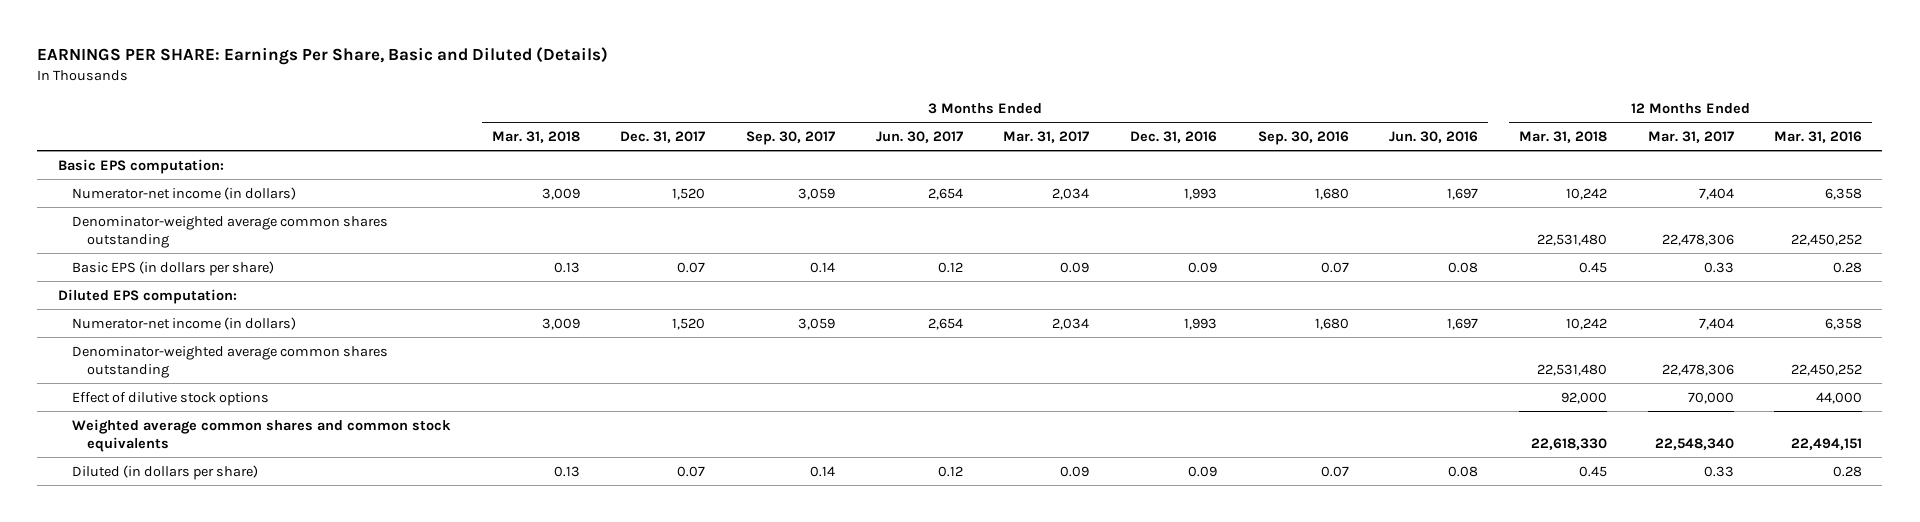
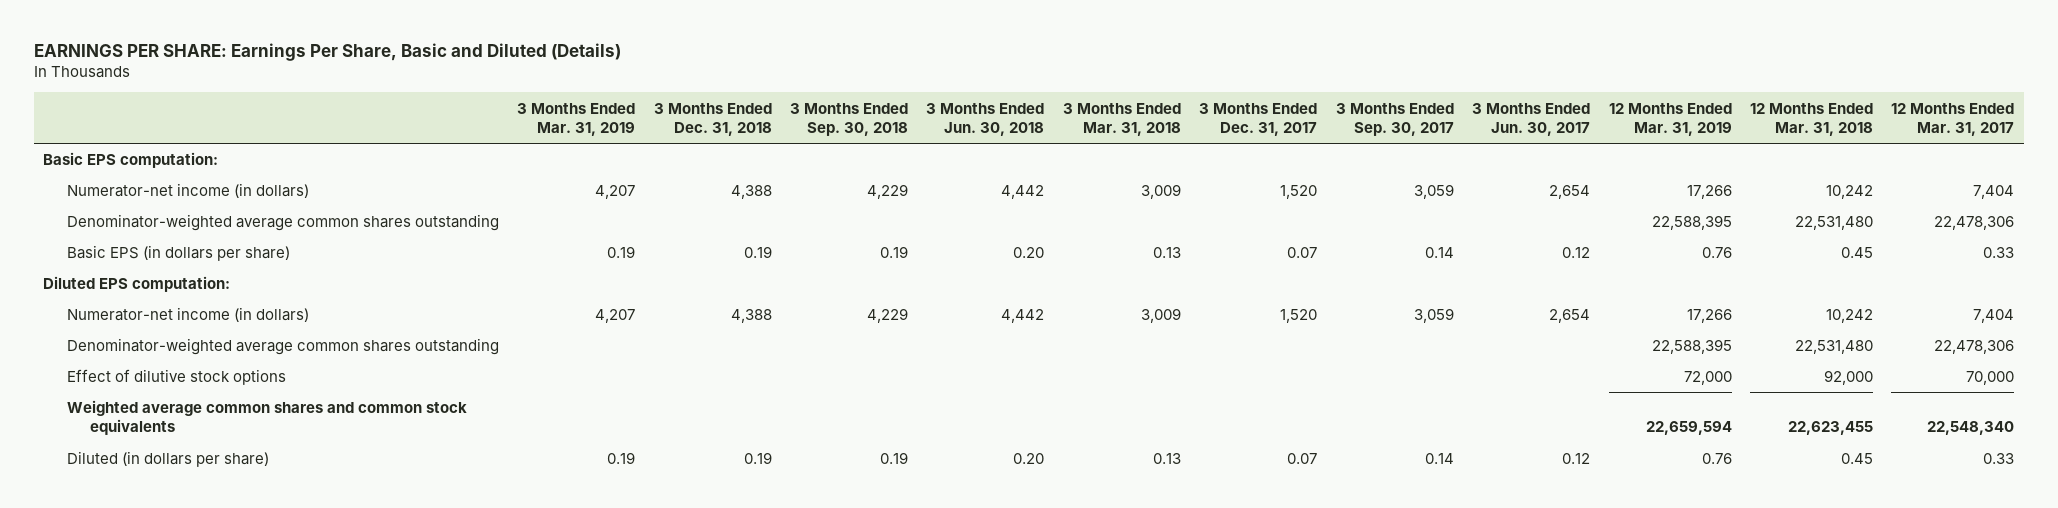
[1003,130,1090,143] Mar. 31, 2017 -> none
[1129,130,1217,143] Dec. 31, 2016 -> none
[1257,130,1349,145] Sep. 30, 2016 -> none
[1389,130,1479,143] Jun. 30, 2016 -> none
[1774,130,1863,143] Mar. 31, 2016 -> none
none -> [517,102,636,136] 3 Months Ended Mar. 31, 2019
none -> [653,102,772,136] 3 Months Ended Dec. 31, 2018
none -> [790,102,909,136] 3 Months Ended Sep. 30, 2018
none -> [926,102,1045,136] 3 Months Ended Jun. 30, 2018
none -> [1608,102,1732,136] 12 Months Ended Mar. 31, 2019
[1530,438,1607,451] 22,618,330 -> [1788,421,1874,436] 22,623,455

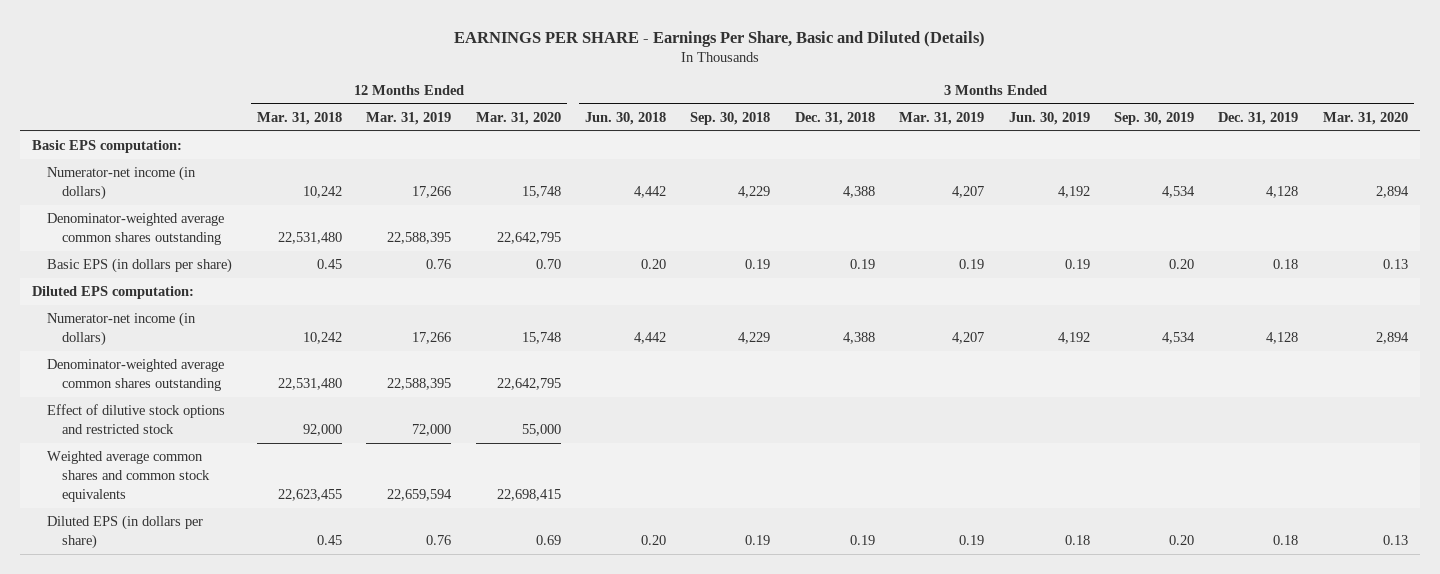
[33,43,621,62] EARNINGS PER SHARE: Earnings Per Share, Basic and Diluted (Details) -> [454,30,986,47] EARNINGS PER SHARE - Earnings Per Share, Basic and Diluted (Details)
[1062,102,1181,136] 3 Months Ended Mar. 31, 2018 -> none
[1199,102,1318,136] 3 Months Ended Dec. 31, 2017 -> none
[1335,102,1454,136] 3 Months Ended Sep. 30, 2017 -> none
[1472,102,1591,136] 3 Months Ended Jun. 30, 2017 -> none
[1891,102,2015,136] 12 Months Ended Mar. 31, 2017 -> none
none -> [475,111,561,125] Mar. 31, 2020
none -> [1008,111,1090,125] Jun. 30, 2019
none -> [1114,111,1195,125] Sep. 30, 2019
none -> [1218,111,1299,125] Dec. 31, 2019
none -> [1322,111,1408,125] Mar. 31, 2020
[66,369,286,386] Effect of dilutive stock options -> [47,404,226,434] Effect of dilutive stock options and restricted stock
[66,451,269,468] Diluted (in dollars per share) -> [47,515,204,549] Diluted EPS (in dollars per share)

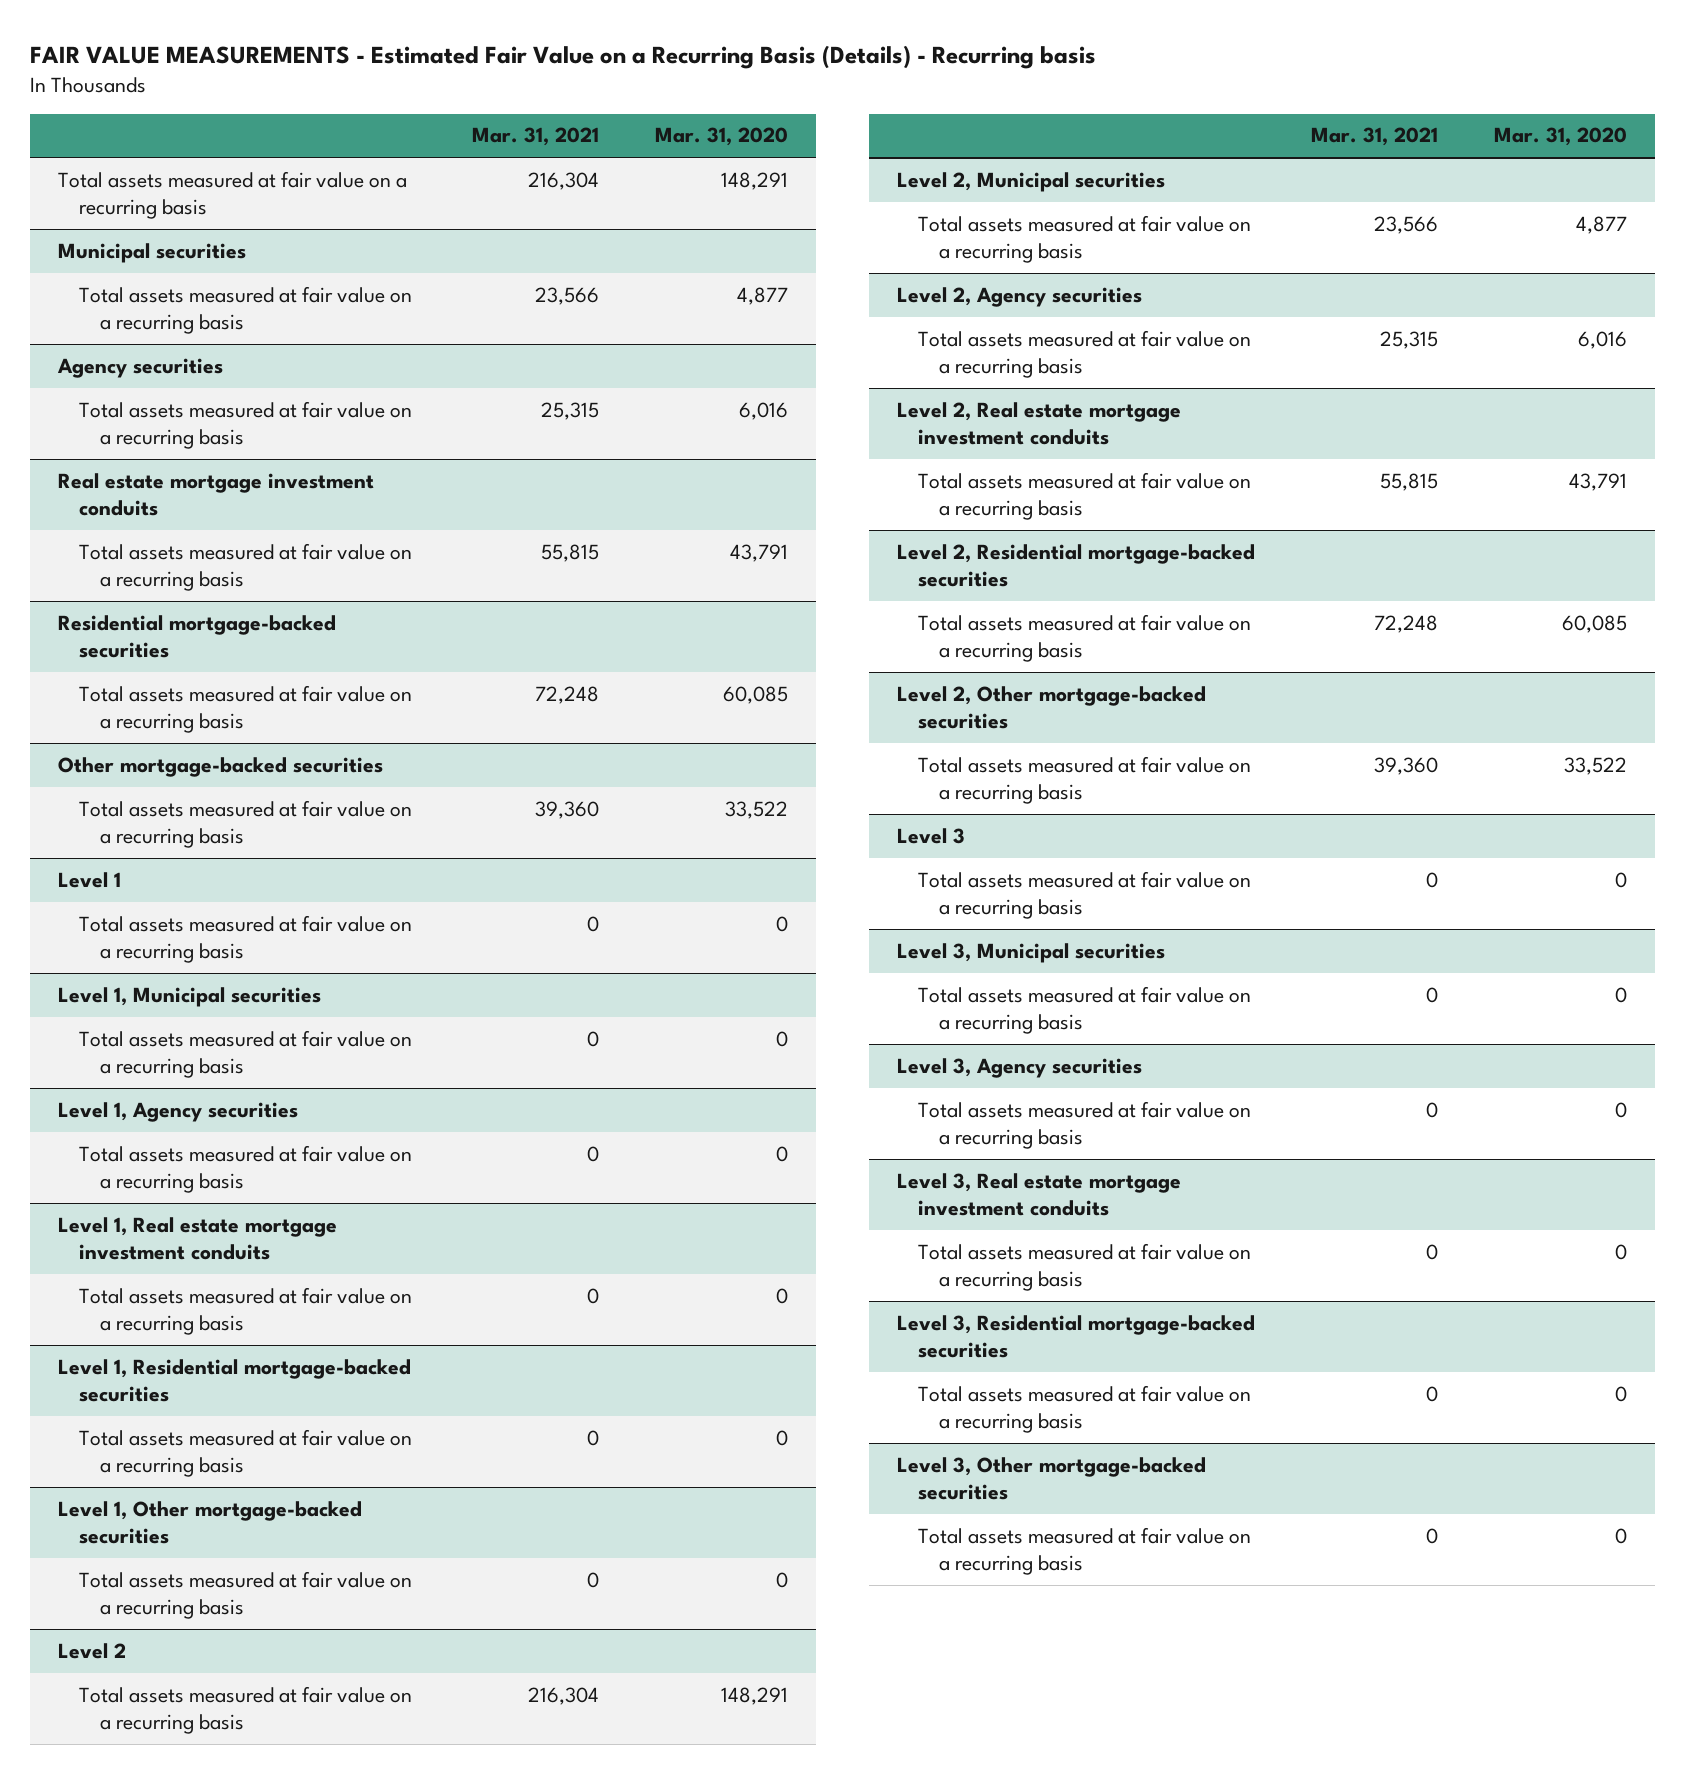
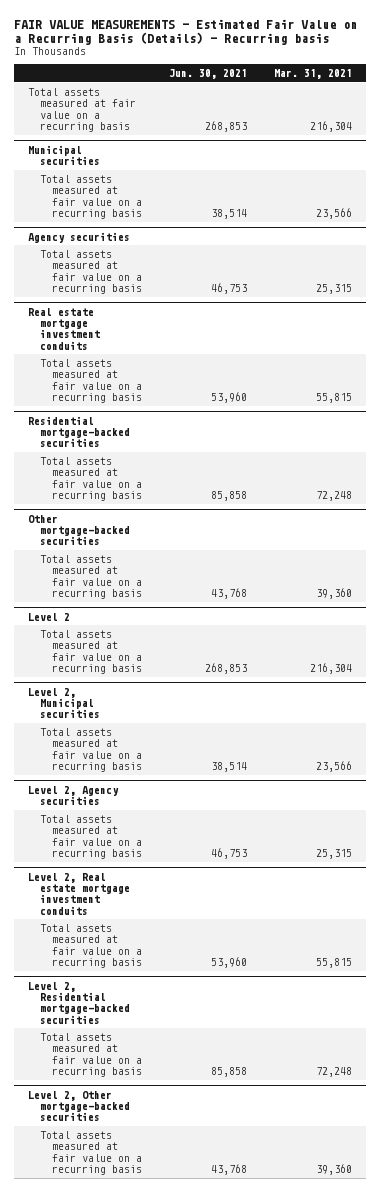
[654,127,788,147] Mar. 31, 2020 -> none
none -> [169,69,248,80] Jun. 30, 2021
[58,871,122,888] Level 1 -> none
[79,914,413,964] Total assets measured at fair value on a recurring basis -> none
[58,986,322,1007] Level 1, Municipal securities -> none
[79,1029,413,1079] Total assets measured at fair value on a recurring basis -> none
[58,1101,299,1122] Level 1, Agency securities -> none
[79,1144,413,1194] Total assets measured at fair value on a recurring basis -> none
[58,1216,338,1261] Level 1, Real estate mortgage investment conduits -> none
[79,1286,413,1336] Total assets measured at fair value on a recurring basis -> none
[58,1358,412,1403] Level 1, Residential mortgage-backed securities -> none
[79,1428,413,1478] Total assets measured at fair value on a recurring basis -> none
[58,1500,363,1545] Level 1, Other mortgage-backed securities -> none
[79,1570,413,1620] Total assets measured at fair value on a recurring basis -> none
[897,827,966,844] Level 3 -> none
[918,870,1252,920] Total assets measured at fair value on a recurring basis -> none
[897,942,1166,963] Level 3, Municipal securities -> none
[918,985,1252,1035] Total assets measured at fair value on a recurring basis -> none
[897,1057,1143,1078] Level 3, Agency securities -> none
[918,1100,1252,1150] Total assets measured at fair value on a recurring basis -> none
[897,1172,1182,1217] Level 3, Real estate mortgage investment conduits -> none
[918,1242,1252,1292] Total assets measured at fair value on a recurring basis -> none
[897,1314,1256,1359] Level 3, Residential mortgage-backed securities -> none
[918,1384,1252,1434] Total assets measured at fair value on a recurring basis -> none
[897,1456,1207,1501] Level 3, Other mortgage-backed securities -> none
[918,1526,1252,1576] Total assets measured at fair value on a recurring basis -> none

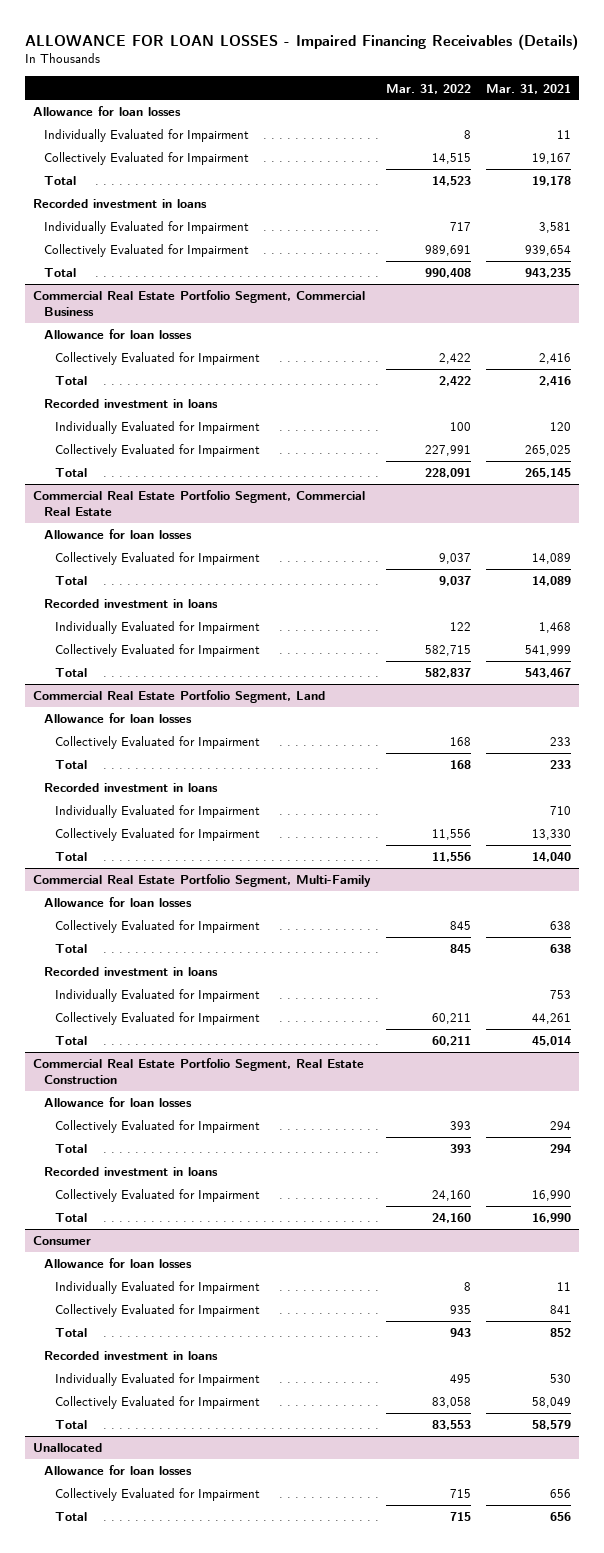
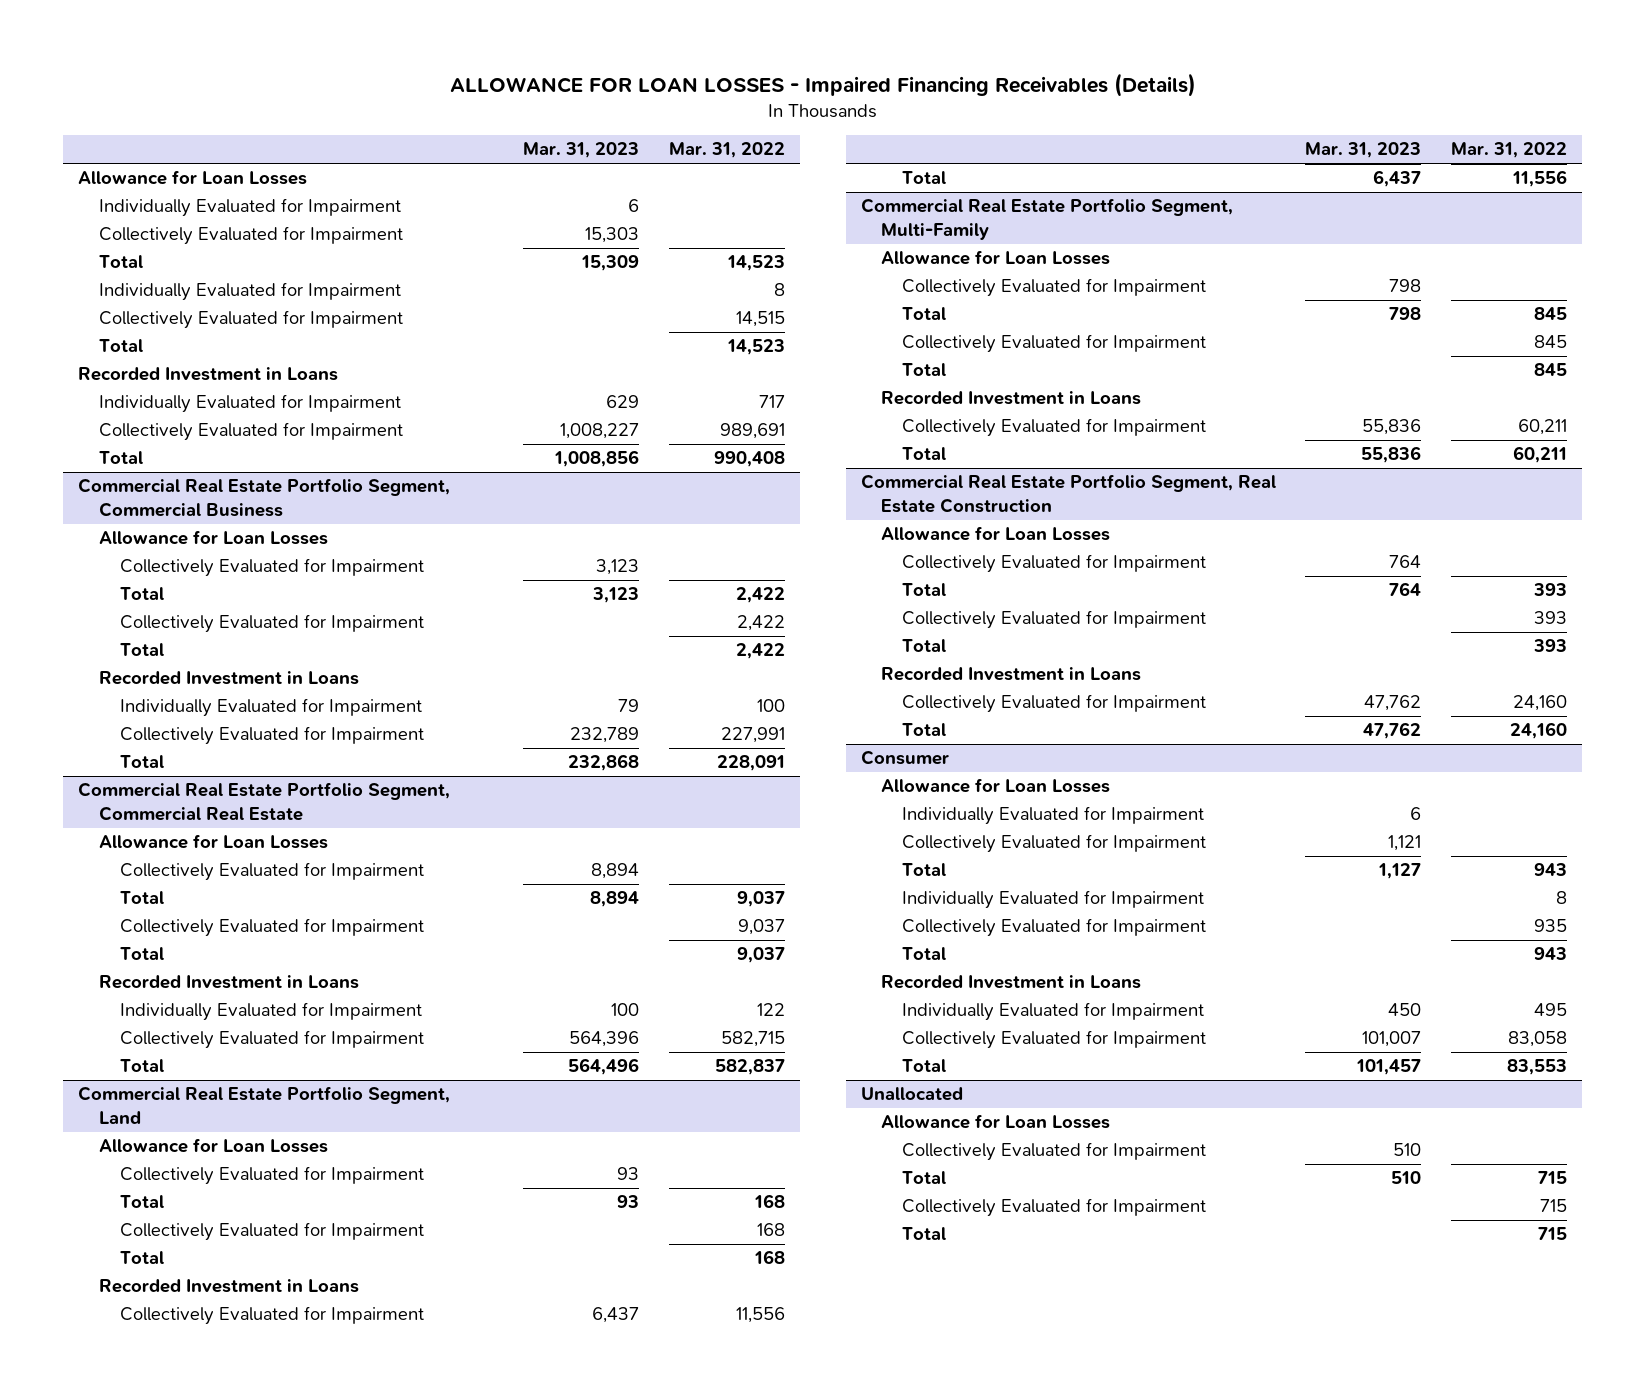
[486,83,572,94] Mar. 31, 2021 -> none
none -> [522,142,639,159] Mar. 31, 2023
[32,106,181,117] Allowance for loan losses -> [77,170,307,186] Allowance for Loan Losses
none -> [98,198,401,218] Individually Evaluated for Impairment
none -> [98,226,403,246] Collectively Evaluated for Impairment
none -> [98,255,143,269] Total
[32,199,207,209] Recorded investment in loans -> [77,367,338,382] Recorded Investment in Loans
[43,329,192,340] Allowance for loan losses -> [98,530,328,546] Allowance for Loan Losses
none -> [119,558,424,578] Collectively Evaluated for Impairment
none -> [119,587,164,601] Total
[43,399,218,409] Recorded investment in loans -> [98,671,359,686] Recorded Investment in Loans
[43,529,192,540] Allowance for loan losses -> [98,834,328,850] Allowance for Loan Losses
none -> [119,862,424,882] Collectively Evaluated for Impairment
none -> [119,891,164,905] Total
[43,599,218,609] Recorded investment in loans -> [98,975,359,990] Recorded Investment in Loans
[43,713,192,724] Allowance for loan losses -> [98,1138,328,1154] Allowance for Loan Losses
none -> [119,1166,424,1186] Collectively Evaluated for Impairment
none -> [119,1195,164,1209] Total
[54,805,260,819] Individually Evaluated for Impairment -> none
[43,783,218,793] Recorded investment in loans -> [98,1279,359,1294] Recorded Investment in Loans
[43,897,192,908] Allowance for loan losses -> [881,250,1111,266] Allowance for Loan Losses
none -> [902,278,1207,298] Collectively Evaluated for Impairment
none -> [902,307,947,321] Total
[54,989,260,1003] Individually Evaluated for Impairment -> none
[43,967,218,977] Recorded investment in loans -> [881,391,1142,406] Recorded Investment in Loans
[43,1097,192,1108] Allowance for loan losses -> [881,526,1111,542] Allowance for Loan Losses
none -> [902,554,1207,574] Collectively Evaluated for Impairment
none -> [902,583,947,597] Total
[43,1167,218,1177] Recorded investment in loans -> [881,667,1142,682] Recorded Investment in Loans
[43,1258,192,1269] Allowance for loan losses -> [881,778,1111,794] Allowance for Loan Losses
none -> [902,806,1205,826] Individually Evaluated for Impairment
none -> [902,834,1207,854] Collectively Evaluated for Impairment
none -> [902,863,947,877] Total
[43,1351,218,1361] Recorded investment in loans -> [881,975,1142,990] Recorded Investment in Loans
[43,1465,192,1476] Allowance for loan losses -> [881,1114,1111,1130] Allowance for Loan Losses
none -> [902,1142,1207,1162] Collectively Evaluated for Impairment
none -> [902,1171,947,1185] Total

